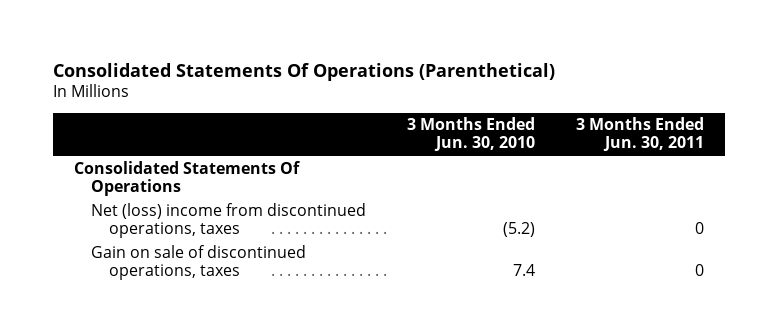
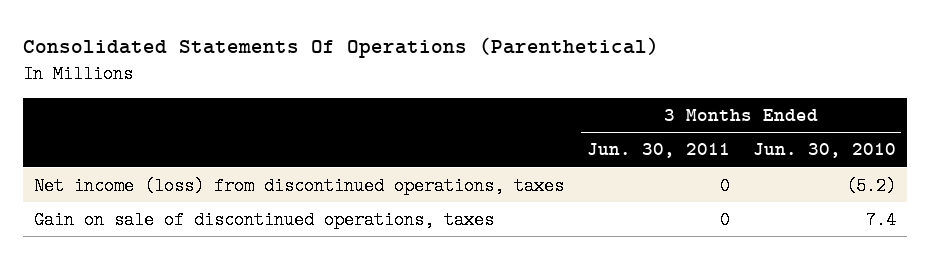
[73,160,300,196] Consolidated Statements Of Operations -> none
[91,202,367,238] Net (loss) income from discontinued operations, taxes -> [34,177,565,196] Net income (loss) from discontinued operations, taxes

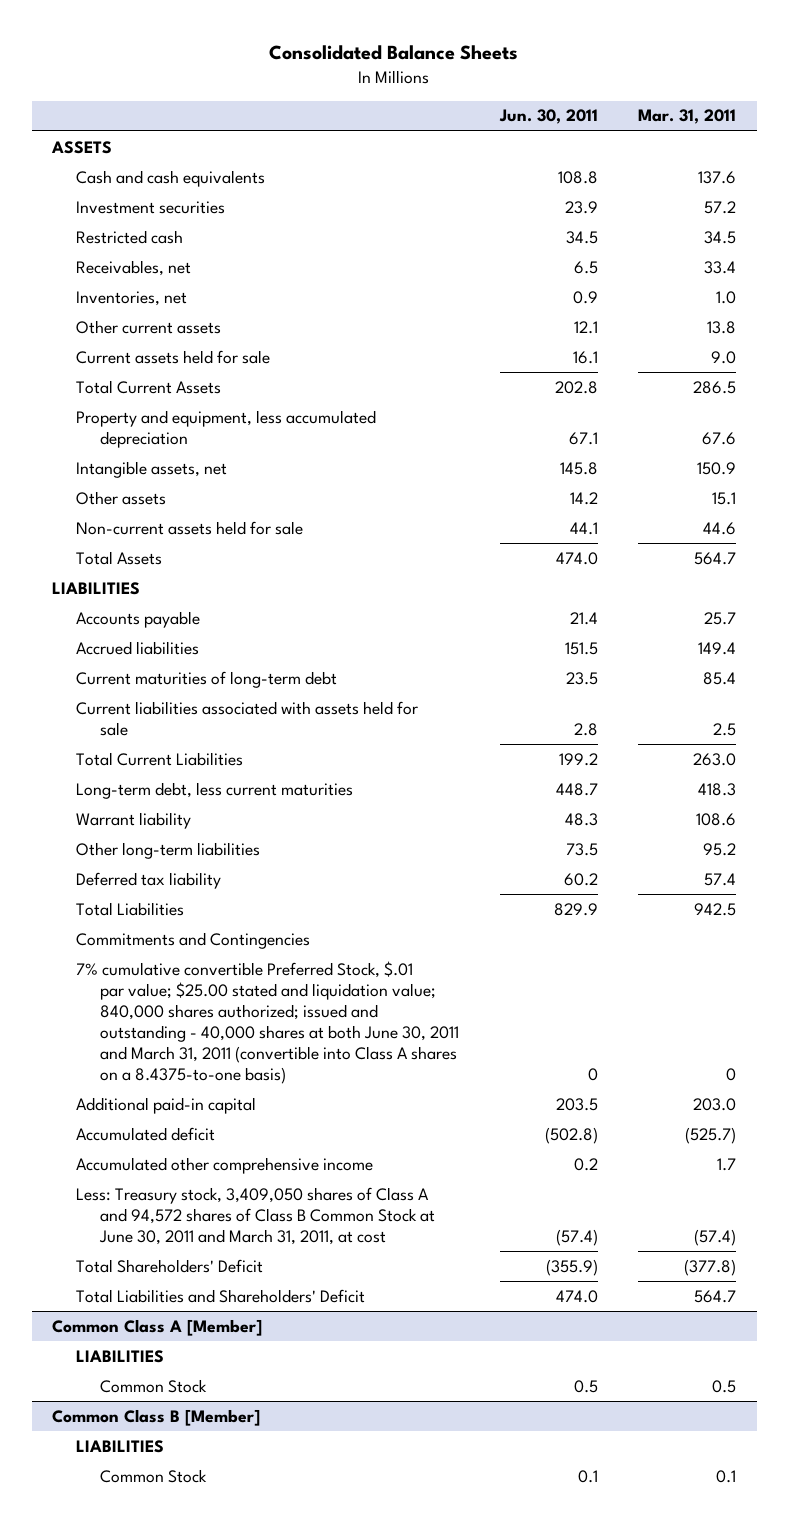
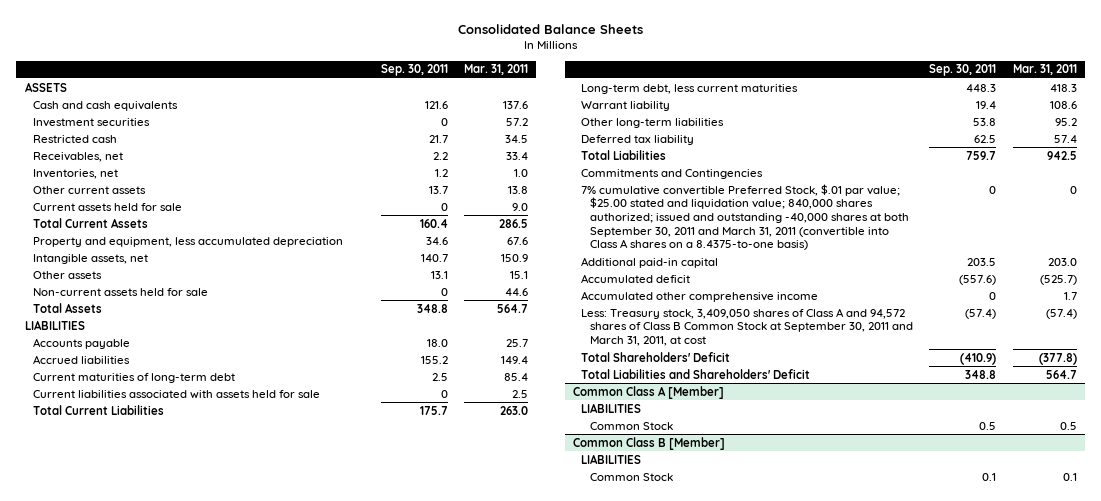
[498,109,598,125] Jun. 30, 2011 -> none
none -> [380,64,448,77] Sep. 30, 2011
[76,960,460,1084] 7% cumulative convertible Preferred Stock, $.01 par value; $25.00 stated and liquidation value; 840,000 shares authorized; issued and outstanding - 40,000 shares at both June 30, 2011 and March 31, 2011 (convertible into Class A shares on a 8.4375-to-one basis) -> [581,183,909,251] 7% cumulative convertible Preferred Stock, $.01 par value; $25.00 stated and liquidation value; 840,000 shares authorized; issued and outstanding -40,000 shares at both September 30, 2011 and March 31, 2011 (convertible into Class A shares on a 8.4375-to-one basis)
[76,1186,436,1245] Less: Treasury stock, 3,409,050 shares of Class A and 94,572 shares of Class B Common Stock at June 30, 2011 and March 31, 2011, at cost -> [581,307,913,346] Less: Treasury stock, 3,409,050 shares of Class A and 94,572 shares of Class B Common Stock at September 30, 2011 and March 31, 2011, at cost

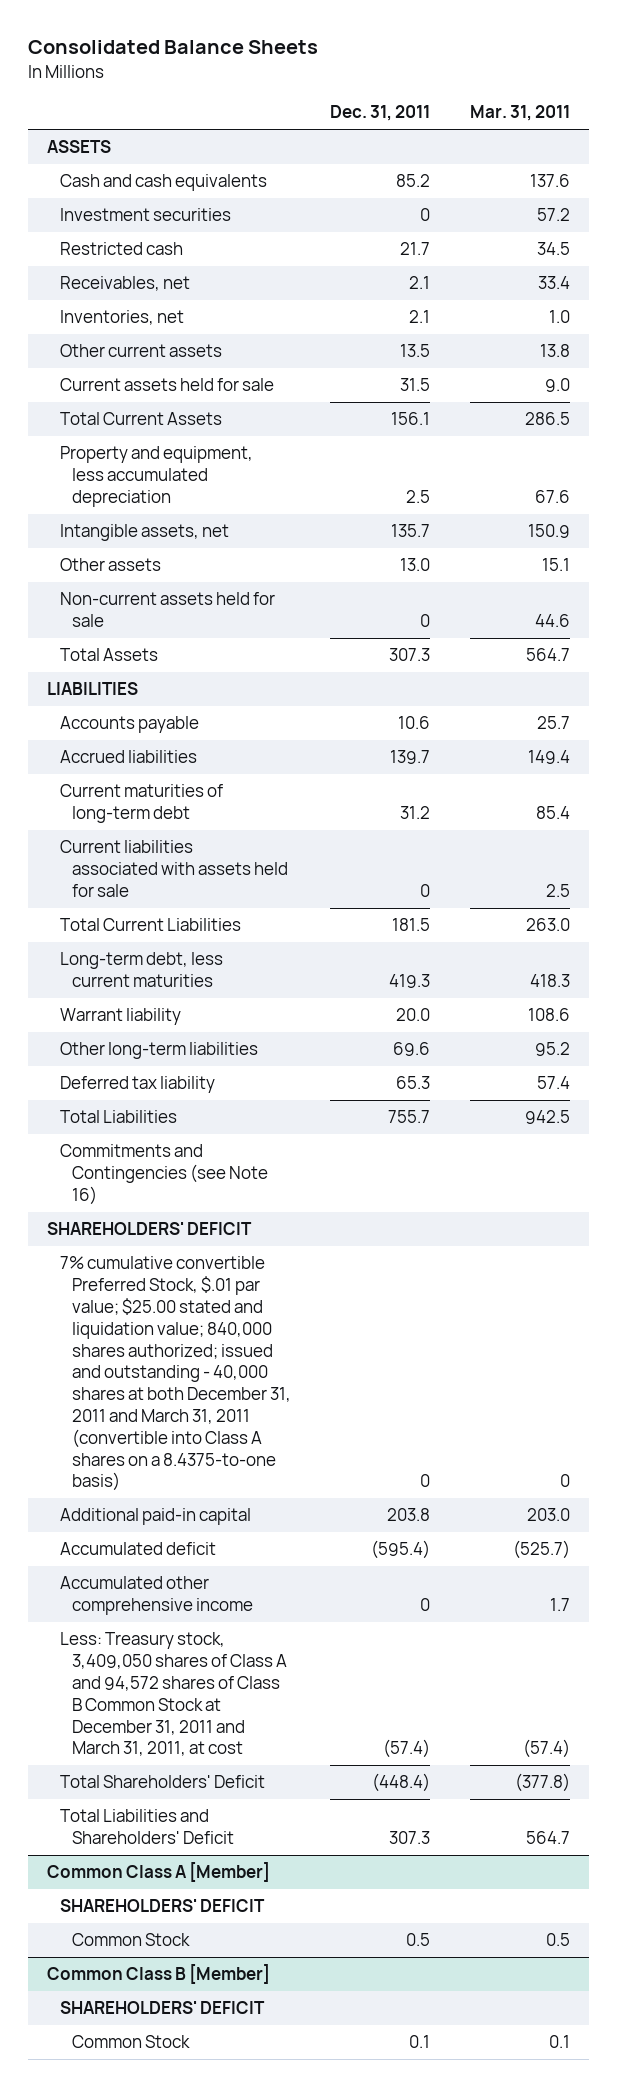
[380,64,448,77] Sep. 30, 2011 -> none
none -> [330,105,431,122] Dec. 31, 2011
[581,168,764,179] Commitments and Contingencies -> [59,1144,268,1206] Commitments and Contingencies (see Note 16)
none -> [47,1222,253,1236] SHAREHOLDERS' DEFICIT
[581,183,909,251] 7% cumulative convertible Preferred Stock, $.01 par value; $25.00 stated and liquidation value; 840,000 shares authorized; issued and outstanding -40,000 shares at both September 30, 2011 and March 31, 2011 (convertible into Class A shares on a 8.4375-to-one basis) -> [59,1256,291,1492] 7% cumulative convertible Preferred Stock, $.01 par value; $25.00 stated and liquidation value; 840,000 shares authorized; issued and outstanding - 40,000 shares at both December 31, 2011 and March 31, 2011 (convertible into Class A shares on a 8.4375-to-one basis)
[581,307,913,346] Less: Treasury stock, 3,409,050 shares of Class A and 94,572 shares of Class B Common Stock at September 30, 2011 and March 31, 2011, at cost -> [59,1632,287,1757] Less: Treasury stock, 3,409,050 shares of Class A and 94,572 shares of Class B Common Stock at December 31, 2011 and March 31, 2011, at cost
[581,402,642,413] LIABILITIES -> none
none -> [59,1899,265,1913] SHAREHOLDERS' DEFICIT
[581,453,642,464] LIABILITIES -> none
none -> [59,2001,265,2015] SHAREHOLDERS' DEFICIT

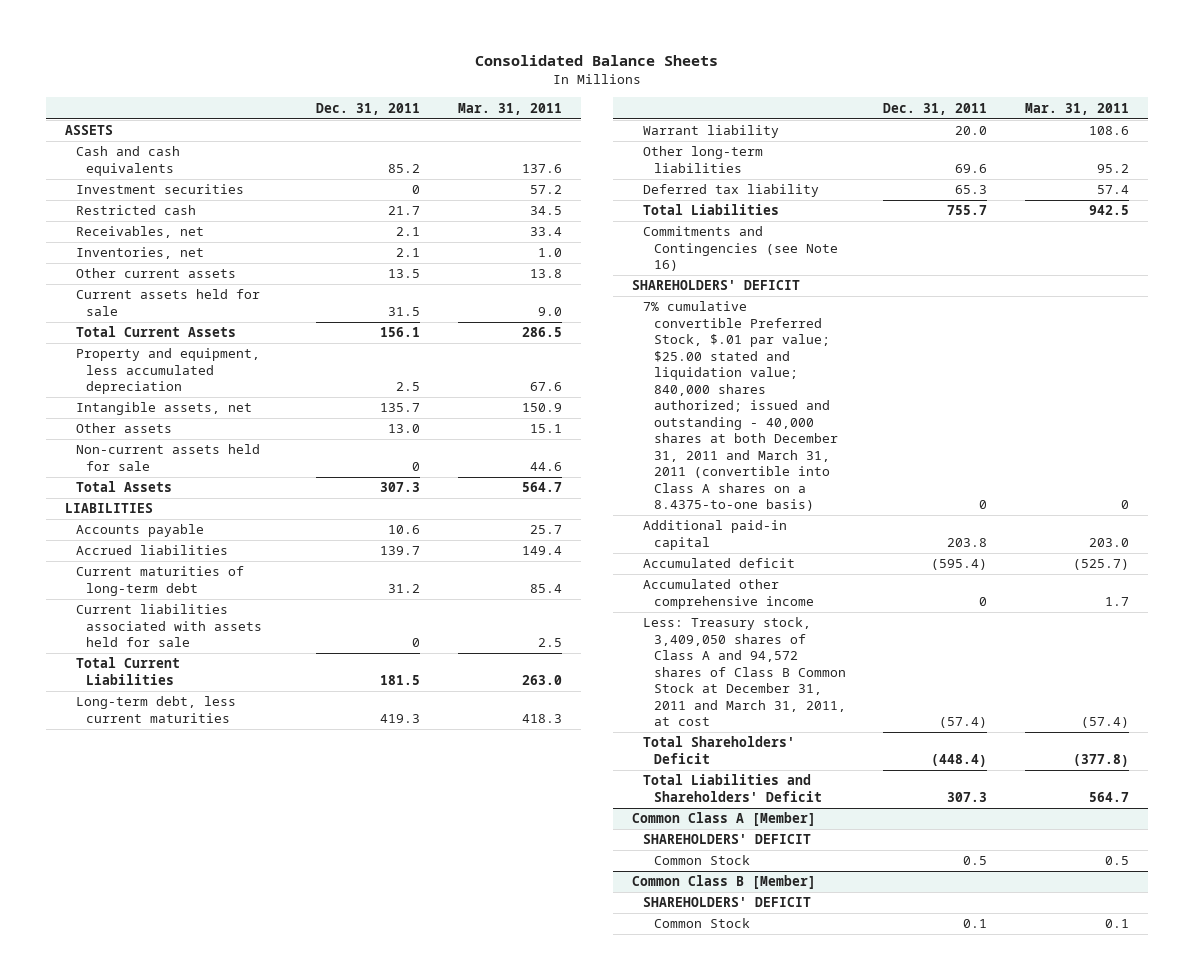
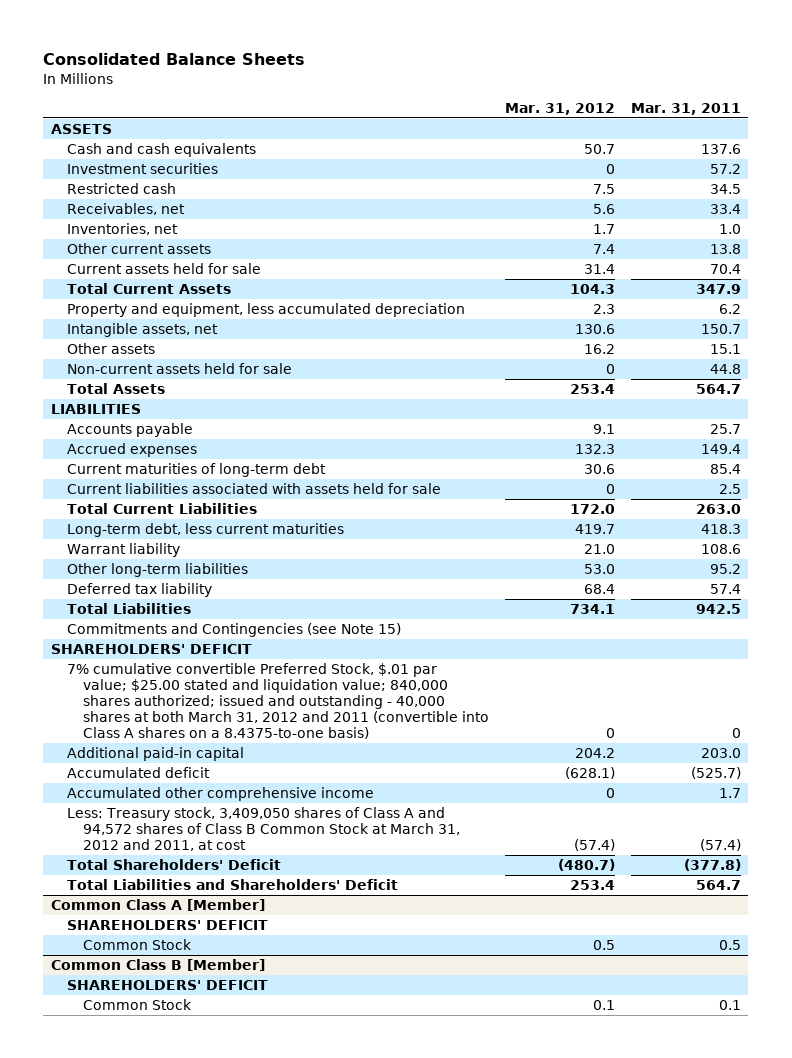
[315,102,420,115] Dec. 31, 2011 -> none
none -> [504,102,615,115] Mar. 31, 2012
[537,306,562,316] 9.0 -> [709,264,741,275] 70.4
[521,327,562,338] 286.5 -> [695,284,741,295] 347.9
[529,382,562,392] 67.6 -> [718,304,741,315] 6.2
[521,403,562,413] 150.9 -> [700,324,741,335] 150.7
[529,461,562,471] 44.6 -> [709,364,741,375] 44.8
[75,545,228,556] Accrued liabilities -> [67,443,198,458] Accrued expenses
[642,226,838,272] Commitments and Contingencies (see Note 16) -> [67,623,402,638] Commitments and Contingencies (see Note 15)
[642,301,838,512] 7% cumulative convertible Preferred Stock, $.01 par value; $25.00 stated and liquidation value; 840,000 shares authorized; issued and outstanding - 40,000 shares at both December 31, 2011 and March 31, 2011 (convertible into Class A shares on a 8.4375-to-one basis) -> [67,663,490,740] 7% cumulative convertible Preferred Stock, $.01 par value; $25.00 stated and liquidation value; 840,000 shares authorized; issued and outstanding - 40,000 shares at both March 31, 2012 and 2011 (convertible into Class A shares on a 8.4375-to-one basis)
[642,617,846,727] Less: Treasury stock, 3,409,050 shares of Class A and 94,572 shares of Class B Common Stock at December 31, 2011 and March 31, 2011, at cost -> [67,807,461,852] Less: Treasury stock, 3,409,050 shares of Class A and 94,572 shares of Class B Common Stock at March 31, 2012 and 2011, at cost

